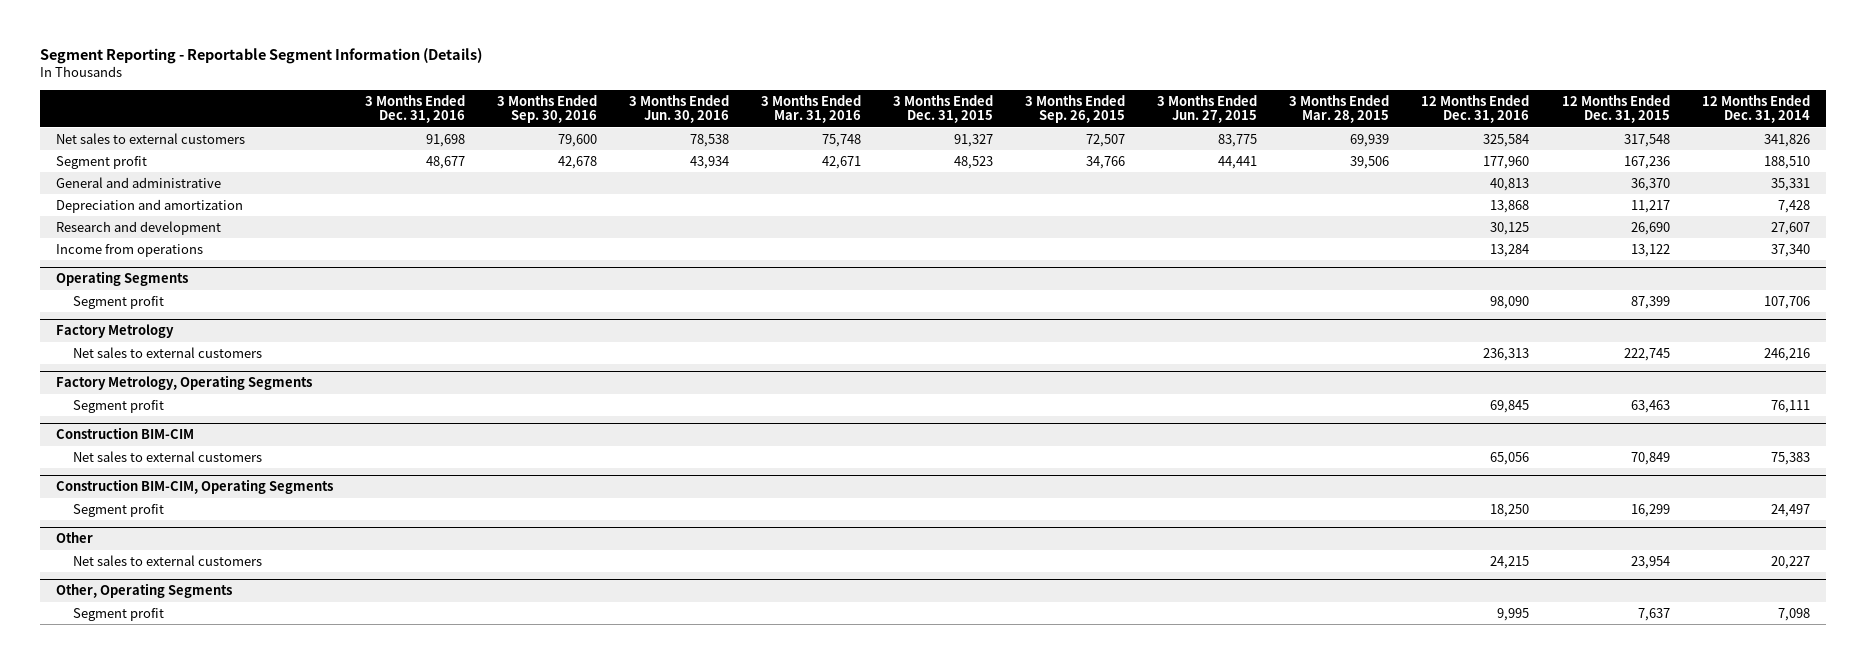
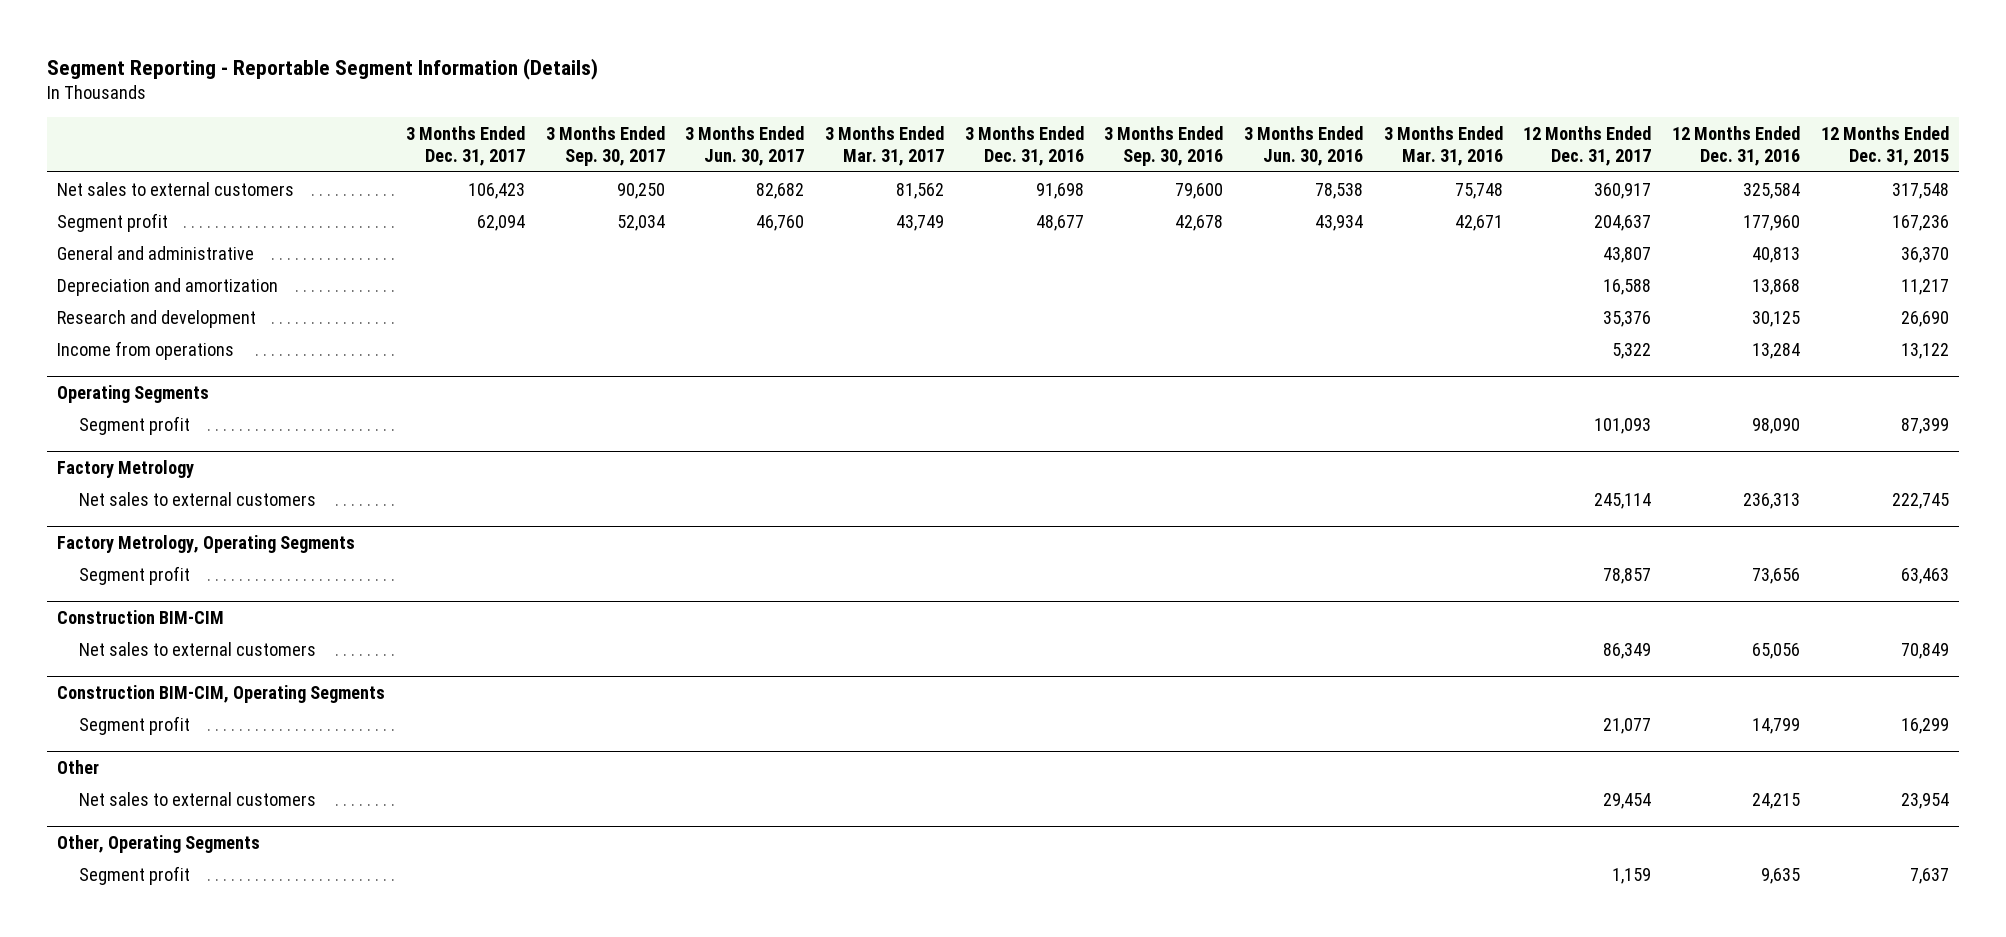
[893,94,994,124] 3 Months Ended Dec. 31, 2015 -> none
[1025,94,1126,124] 3 Months Ended Sep. 26, 2015 -> none
[1157,94,1258,124] 3 Months Ended Jun. 27, 2015 -> none
[1289,94,1390,124] 3 Months Ended Mar. 28, 2015 -> none
[1701,94,1810,124] 12 Months Ended Dec. 31, 2014 -> none
none -> [405,125,525,167] 3 Months Ended Dec. 31, 2017
none -> [545,125,665,167] 3 Months Ended Sep. 30, 2017
none -> [685,125,805,167] 3 Months Ended Jun. 30, 2017
none -> [824,125,944,167] 3 Months Ended Mar. 31, 2017
none -> [1523,125,1652,167] 12 Months Ended Dec. 31, 2017
[1490,399,1530,413] 69,845 -> [1752,567,1801,584] 73,656
[1490,503,1530,517] 18,250 -> [1752,717,1801,734] 14,799
[1497,607,1530,621] 9,995 -> [1761,867,1801,884] 9,635

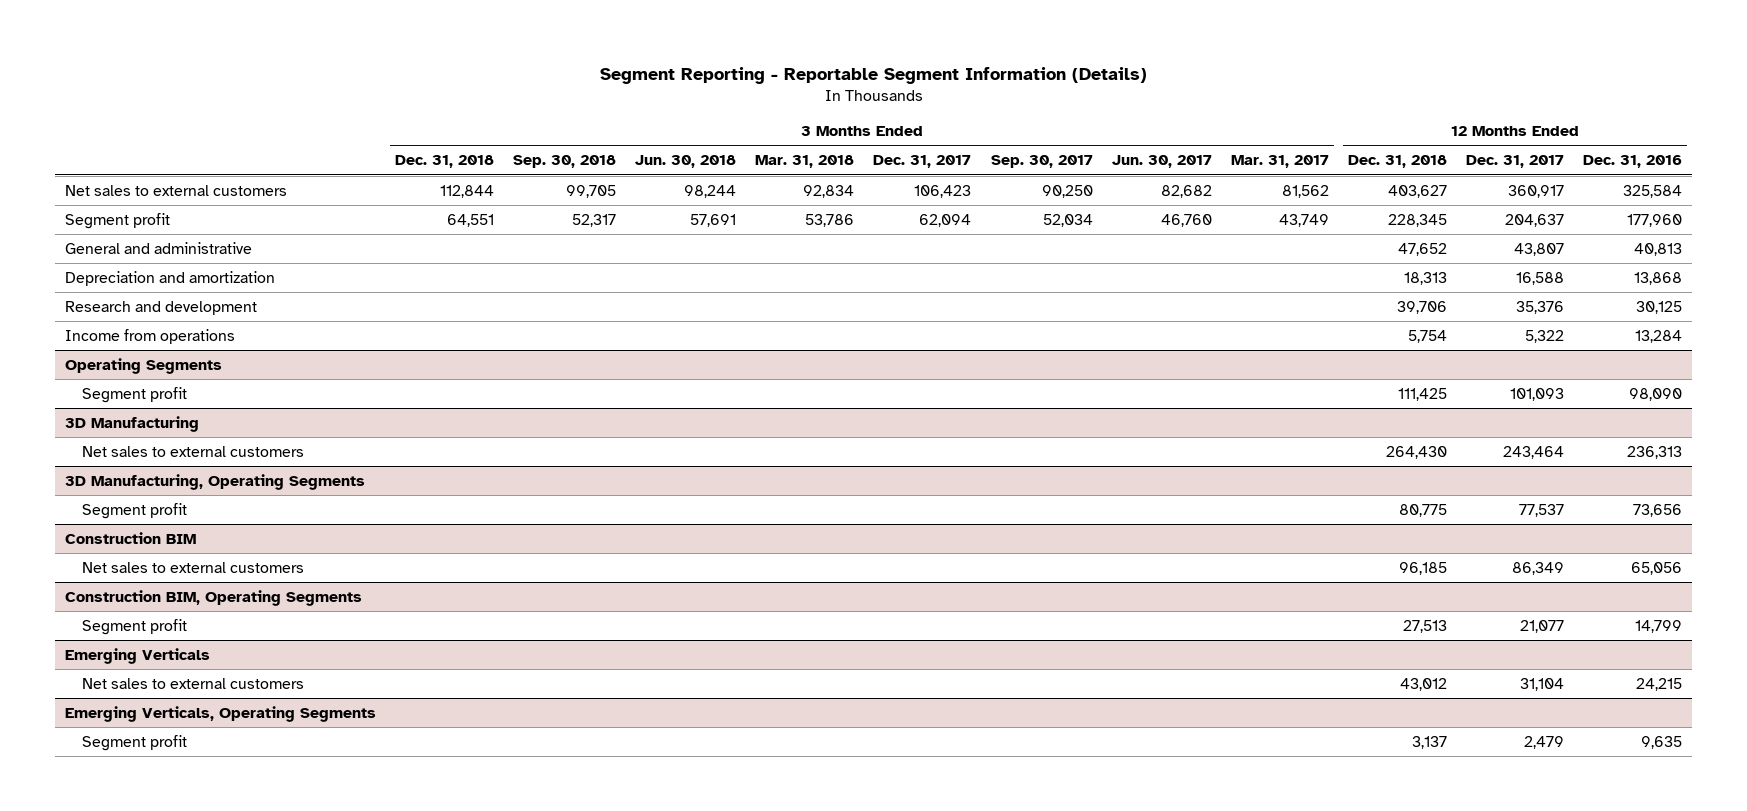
[964,125,1084,167] 3 Months Ended Dec. 31, 2016 -> none
[1104,125,1224,167] 3 Months Ended Sep. 30, 2016 -> none
[1243,125,1363,167] 3 Months Ended Jun. 30, 2016 -> none
[1383,125,1503,167] 3 Months Ended Mar. 31, 2016 -> none
[1820,125,1949,167] 12 Months Ended Dec. 31, 2015 -> none
none -> [394,155,494,169] Dec. 31, 2018
none -> [512,155,616,169] Sep. 30, 2018
none -> [635,155,737,169] Jun. 30, 2018
none -> [755,155,855,169] Mar. 31, 2018
none -> [1348,155,1448,169] Dec. 31, 2018
[57,534,356,553] Factory Metrology, Operating Segments -> none
[57,459,195,478] Factory Metrology -> [64,415,199,432] 3D Manufacturing
[1594,492,1652,509] 245,114 -> [1503,445,1565,459] 243,464
none -> [64,473,365,490] 3D Manufacturing, Operating Segments
[1603,567,1652,584] 78,857 -> [1519,503,1565,517] 77,537
[57,609,225,624] Construction BIM-CIM -> [64,531,196,544] Construction BIM
[57,684,386,703] Construction BIM-CIM, Operating Segments -> [64,589,362,606] Construction BIM, Operating Segments
[57,834,261,853] Other, Operating Segments -> none
[57,759,100,774] Other -> [64,647,210,664] Emerging Verticals
[1603,792,1652,809] 29,454 -> [1520,677,1565,691] 31,104
none -> [64,705,376,722] Emerging Verticals, Operating Segments
[1612,867,1652,884] 1,159 -> [1524,735,1565,749] 2,479

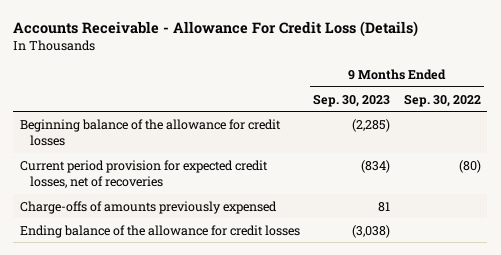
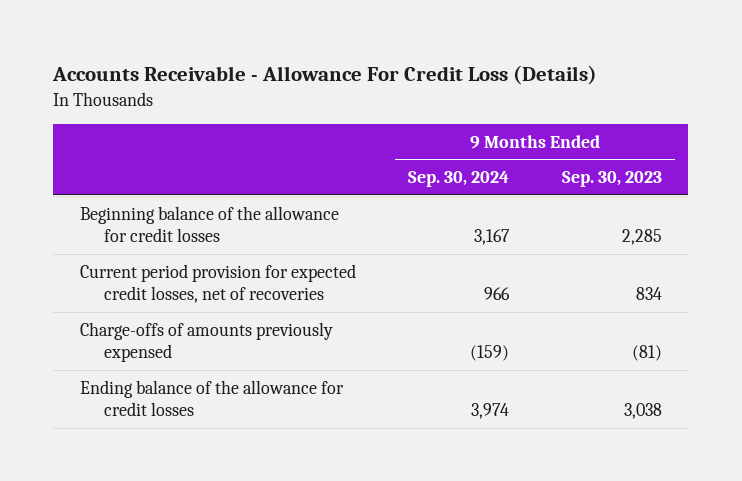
[403,93,481,107] Sep. 30, 2022 -> none
none -> [408,171,510,188] Sep. 30, 2024
[352,118,391,132] (2,285) -> [621,229,662,246] 2,285
[361,159,391,173] (834) -> [635,287,662,301] 834
[378,201,391,212] 81 -> [631,345,662,362] (81)
[352,224,391,238] (3,038) -> [623,403,662,420] 3,038

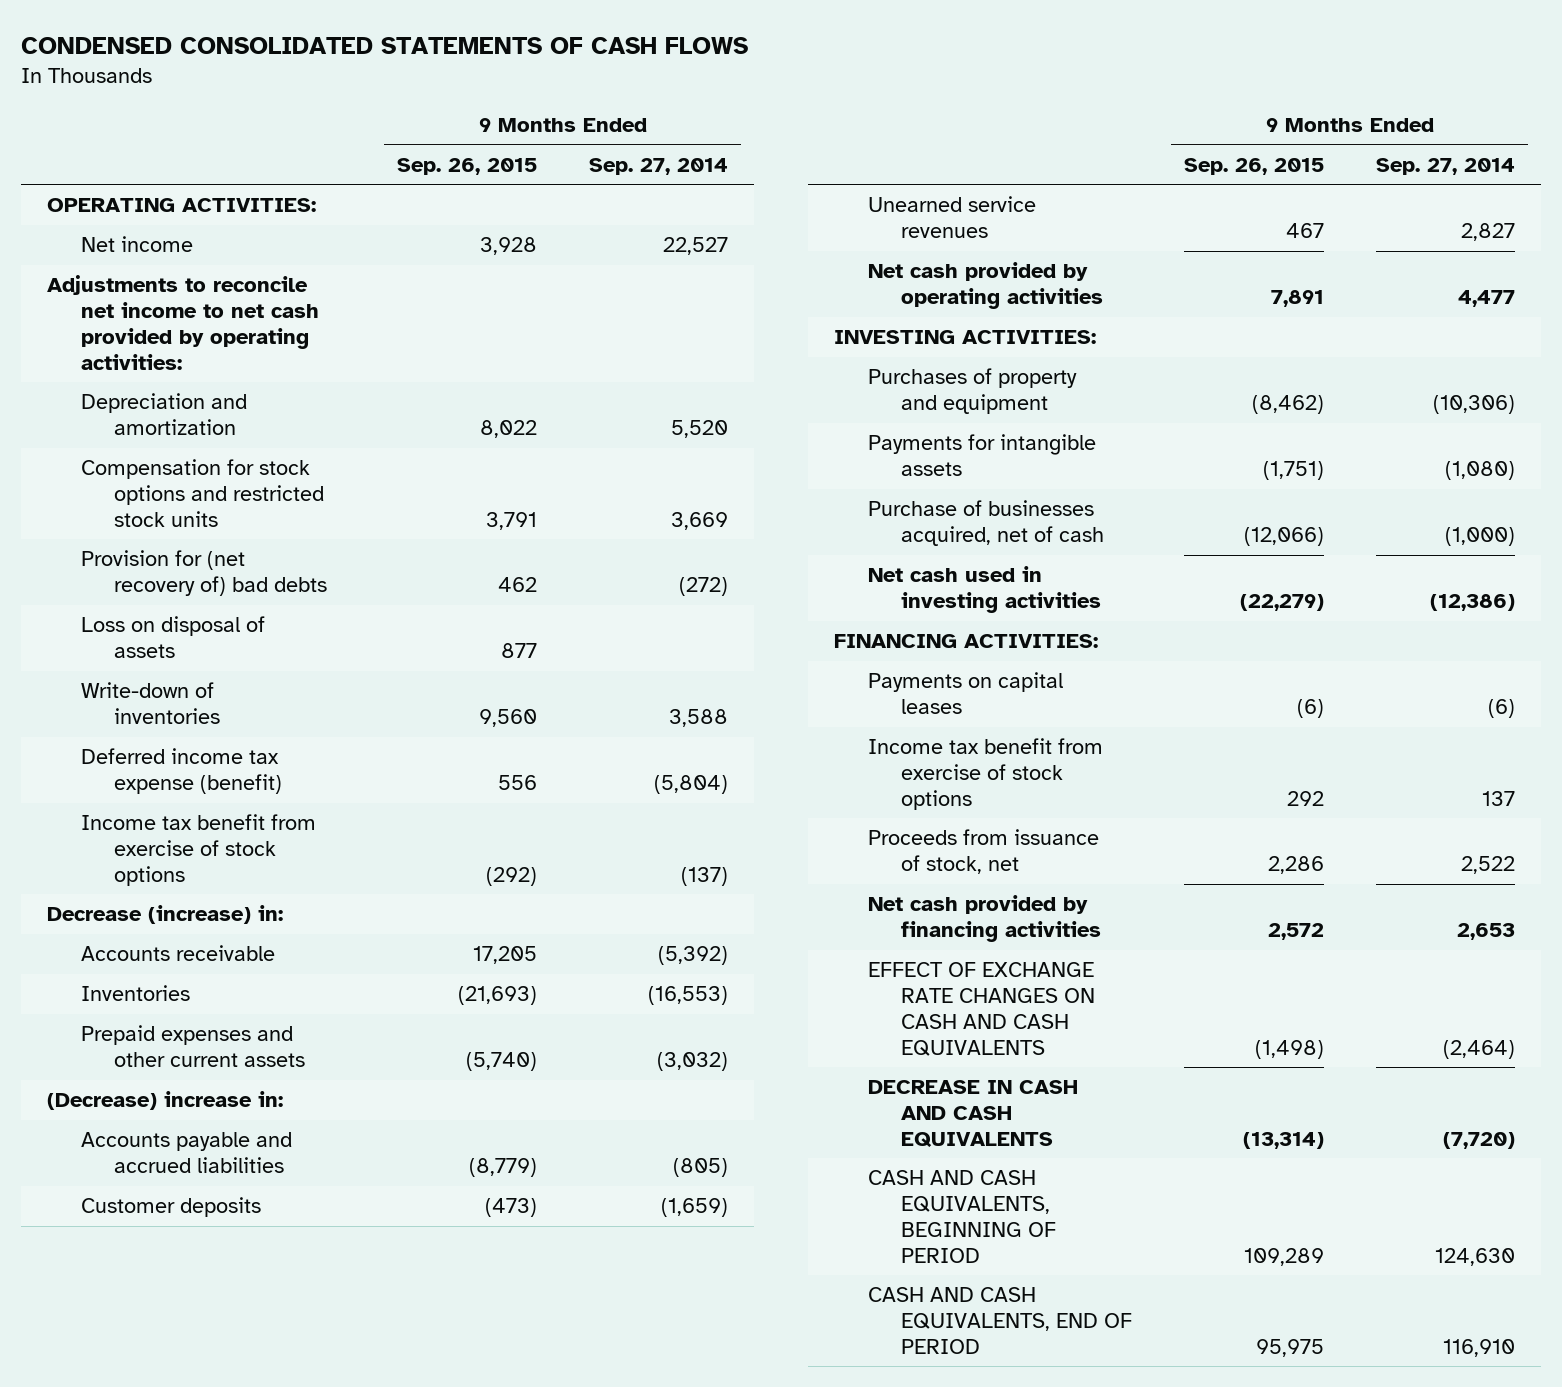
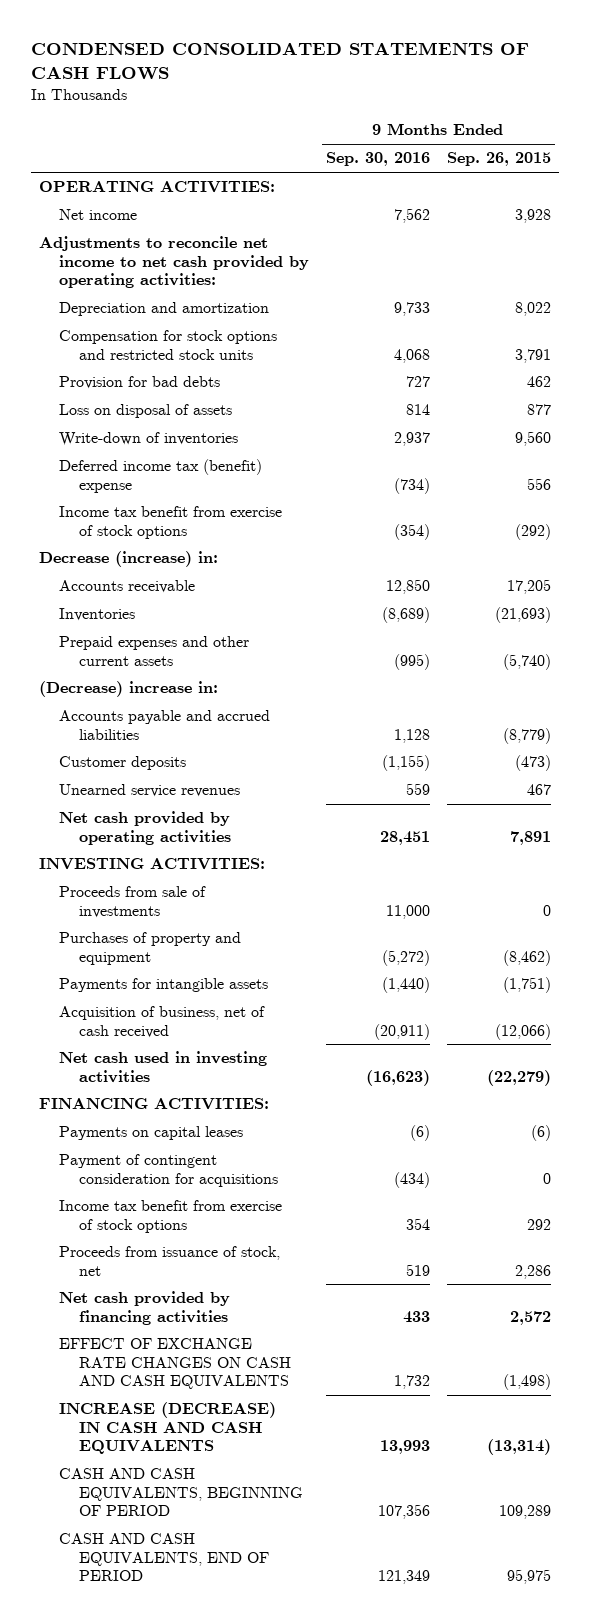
[589,157,729,175] Sep. 27, 2014 -> none
none -> [326,152,431,167] Sep. 30, 2016
[80,550,328,597] Provision for (net recovery of) bad debts -> [59,376,221,390] Provision for bad debts
[80,748,283,795] Deferred income tax expense (benefit) -> [59,459,263,493] Deferred income tax (benefit) expense
none -> [59,886,207,918] Proceeds from sale of investments
[867,500,1105,547] Purchase of businesses acquired, net of cash -> [59,1006,266,1038] Acquisition of business, net of cash received
none -> [59,1154,279,1187] Payment of contingent consideration for acquisitions
[867,1080,1078,1148] DECREASE IN CASH AND CASH EQUIVALENTS -> [59,1402,277,1454] INCREASE (DECREASE) IN CASH AND CASH EQUIVALENTS

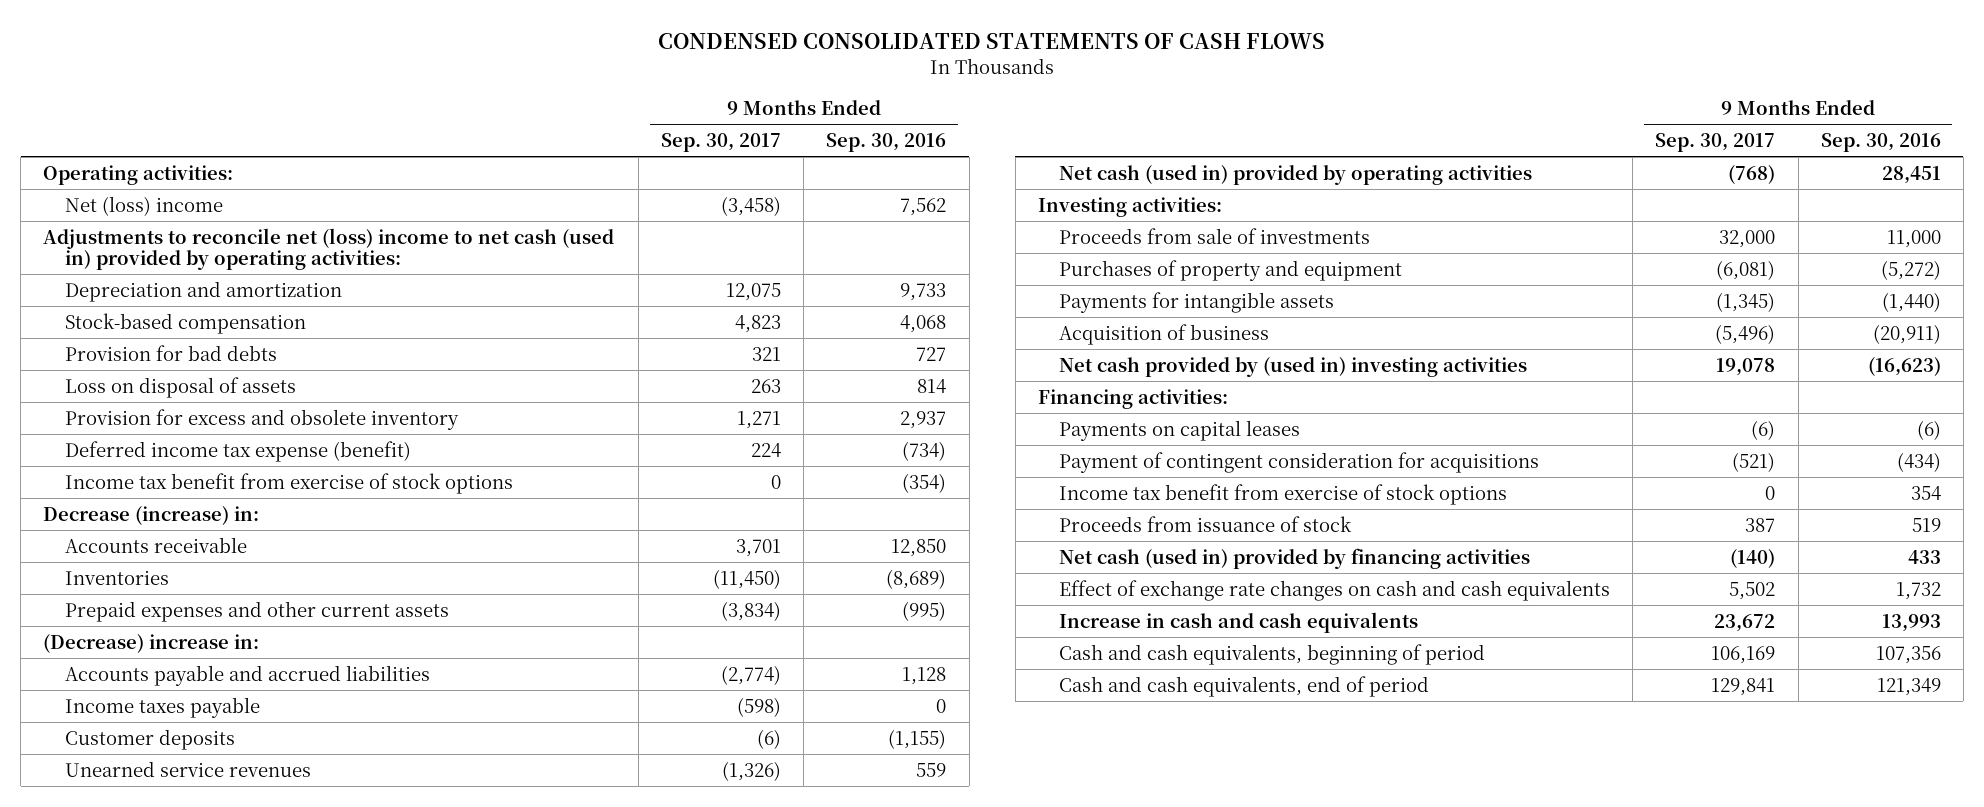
[446,152,551,167] Sep. 26, 2015 -> none
none -> [661,133,782,153] Sep. 30, 2017
[39,181,276,194] OPERATING ACTIVITIES: -> [43,164,234,185] Operating activities:
[59,209,138,221] Net income -> [64,195,223,216] Net (loss) income
[39,236,310,288] Adjustments to reconcile net income to net cash provided by operating activities: -> [43,227,615,271] Adjustments to reconcile net (loss) income to net cash (used in) provided by operating activities:
[59,330,278,360] Compensation for stock options and restricted stock units -> [64,312,306,334] Stock-based compensation
[59,432,239,447] Write-down of inventories -> [64,408,459,430] Provision for excess and obsolete inventory
[59,459,263,493] Deferred income tax (benefit) expense -> [64,440,411,462] Deferred income tax expense (benefit)
none -> [64,696,260,718] Income taxes payable
[59,811,232,845] Net cash provided by operating activities -> [1059,164,1533,185] Net cash (used in) provided by operating activities
[39,858,266,871] INVESTING ACTIVITIES: -> [1037,196,1222,217] Investing activities:
[59,1006,266,1038] Acquisition of business, net of cash received -> [1059,323,1270,345] Acquisition of business
[59,1051,268,1083] Net cash used in investing activities -> [1059,356,1528,377] Net cash provided by (used in) investing activities
[39,1098,270,1111] FINANCING ACTIVITIES: -> [1037,388,1228,409] Financing activities:
[59,1246,281,1276] Proceeds from issuance of stock, net -> [1059,515,1353,532] Proceeds from issuance of stock
[59,1291,231,1325] Net cash provided by financing activities -> [1059,547,1531,569] Net cash (used in) provided by financing activities
[59,1338,292,1389] EFFECT OF EXCHANGE RATE CHANGES ON CASH AND CASH EQUIVALENTS -> [1059,579,1611,601] Effect of exchange rate changes on cash and cash equivalents
[59,1402,277,1454] INCREASE (DECREASE) IN CASH AND CASH EQUIVALENTS -> [1059,611,1419,633] Increase in cash and cash equivalents
[59,1468,304,1516] CASH AND CASH EQUIVALENTS, BEGINNING OF PERIOD -> [1059,643,1486,665] Cash and cash equivalents, beginning of period
[59,1533,270,1581] CASH AND CASH EQUIVALENTS, END OF PERIOD -> [1059,675,1430,697] Cash and cash equivalents, end of period

